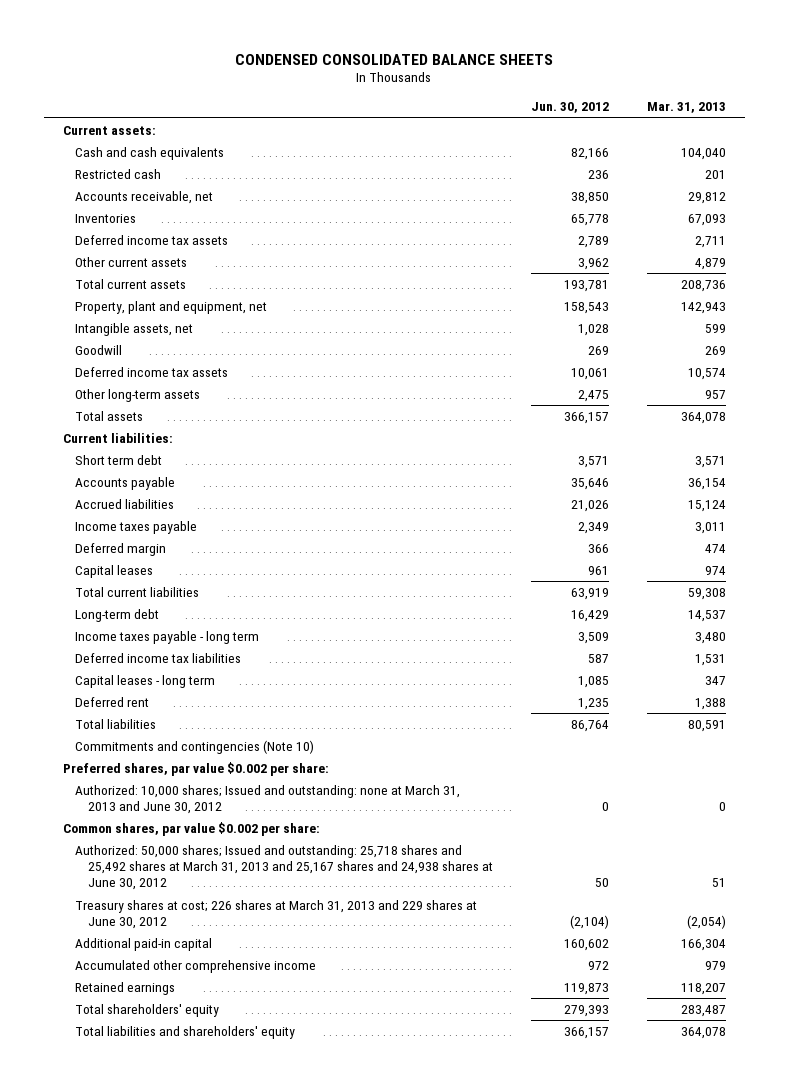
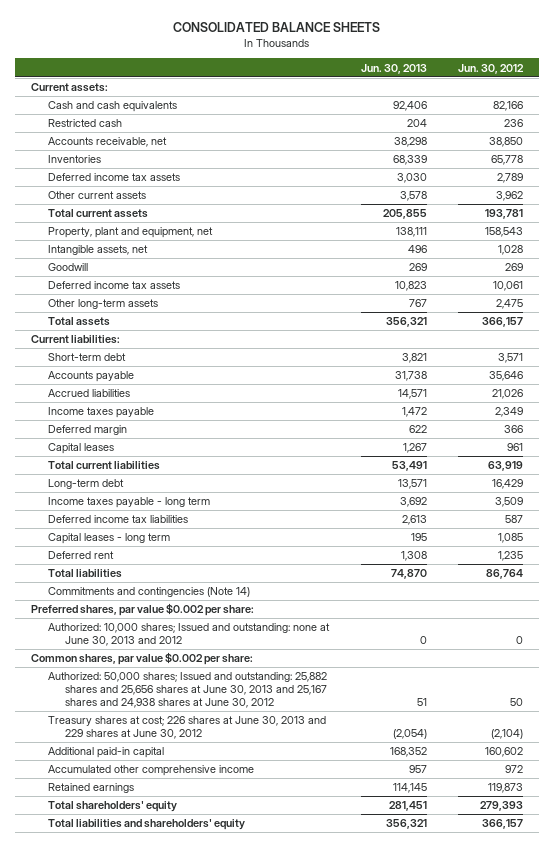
[235,53,554,65] CONDENSED CONSOLIDATED BALANCE SHEETS -> [173,22,381,33] CONSOLIDATED BALANCE SHEETS
[646,102,726,114] Mar. 31, 2013 -> none
none -> [360,63,427,74] Jun. 30, 2013
[75,454,163,465] Short term debt -> [47,353,126,362] Short-term debt
[75,739,315,754] Commitments and contingencies (Note 10) -> [47,587,250,598] Commitments and contingencies (Note 14)
[75,784,461,815] Authorized: 10,000 shares; Issued and outstanding: none at March 31, 2013 and June 30, 2012 -> [47,623,330,647] Authorized: 10,000 shares; Issued and outstanding: none at June 30, 2013 and 2012
[75,844,493,891] Authorized: 50,000 shares; Issued and outstanding: 25,718 shares and 25,492 shares at March 31, 2013 and 25,167 shares and 24,938 shares at June 30, 2012 -> [47,672,327,708] Authorized: 50,000 shares; Issued and outstanding: 25,882 shares and 25,656 shares at June 30, 2013 and 25,167 shares and 24,938 shares at June 30, 2012
[75,899,478,930] Treasury shares at cost; 226 shares at March 31, 2013 and 229 shares at June 30, 2012 -> [47,716,326,740] Treasury shares at cost; 226 shares at June 30, 2013 and 229 shares at June 30, 2012

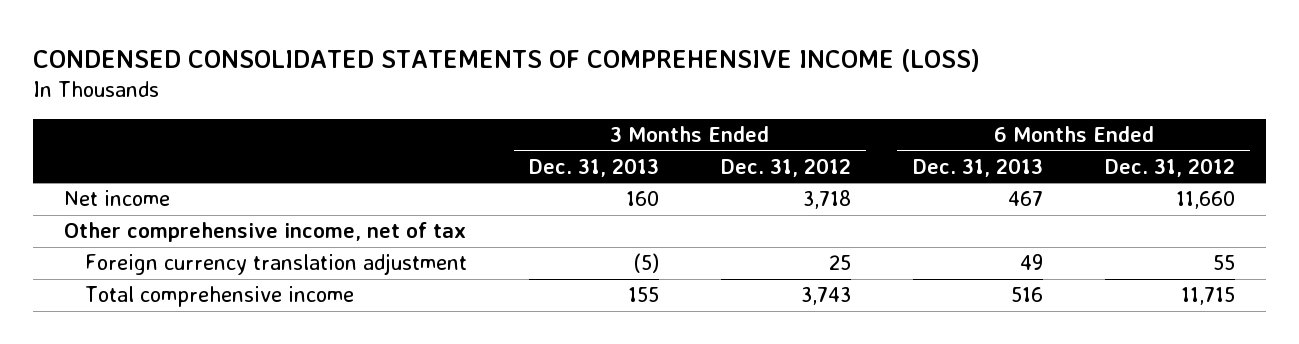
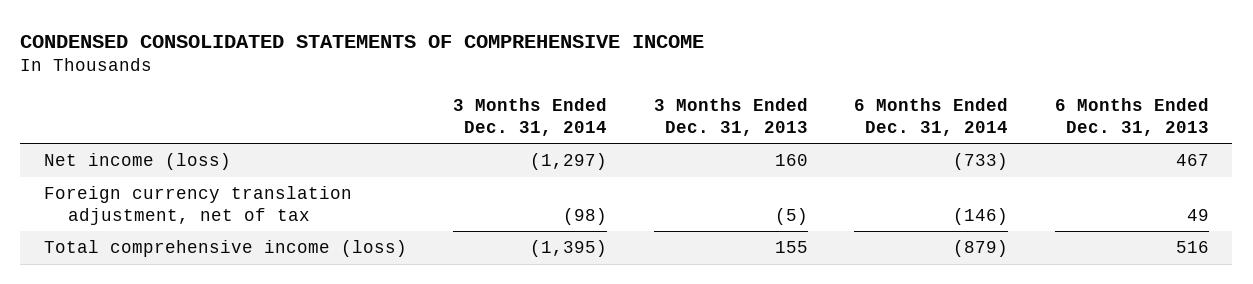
[33,48,981,72] CONDENSED CONSOLIDATED STATEMENTS OF COMPREHENSIVE INCOME (LOSS) -> [20,34,705,48] CONDENSED CONSOLIDATED STATEMENTS OF COMPREHENSIVE INCOME
[720,157,851,177] Dec. 31, 2012 -> none
[1104,157,1235,177] Dec. 31, 2012 -> none
none -> [453,98,608,136] 3 Months Ended Dec. 31, 2014
none -> [854,98,1009,136] 6 Months Ended Dec. 31, 2014
[64,222,467,243] Other comprehensive income, net of tax -> none
[64,190,171,207] Net income -> [43,153,231,171] Net income (loss)
[85,253,468,276] Foreign currency translation adjustment -> [43,186,352,225] Foreign currency translation adjustment, net of tax
[85,286,355,308] Total comprehensive income -> [43,240,407,258] Total comprehensive income (loss)

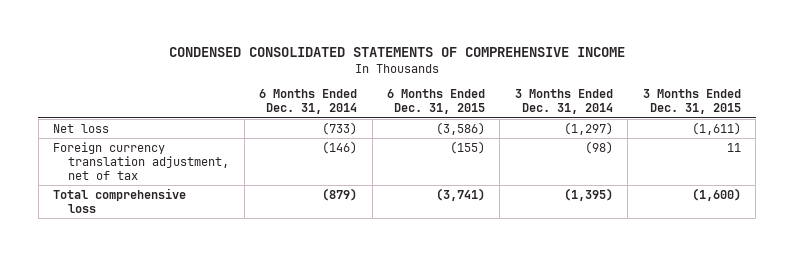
[653,98,808,136] 3 Months Ended Dec. 31, 2013 -> none
[1055,98,1210,136] 6 Months Ended Dec. 31, 2013 -> none
none -> [387,89,486,115] 6 Months Ended Dec. 31, 2015
none -> [642,89,741,115] 3 Months Ended Dec. 31, 2015
[43,153,231,171] Net income (loss) -> [53,123,110,133] Net loss
[43,240,407,258] Total comprehensive income (loss) -> [53,187,187,214] Total comprehensive loss

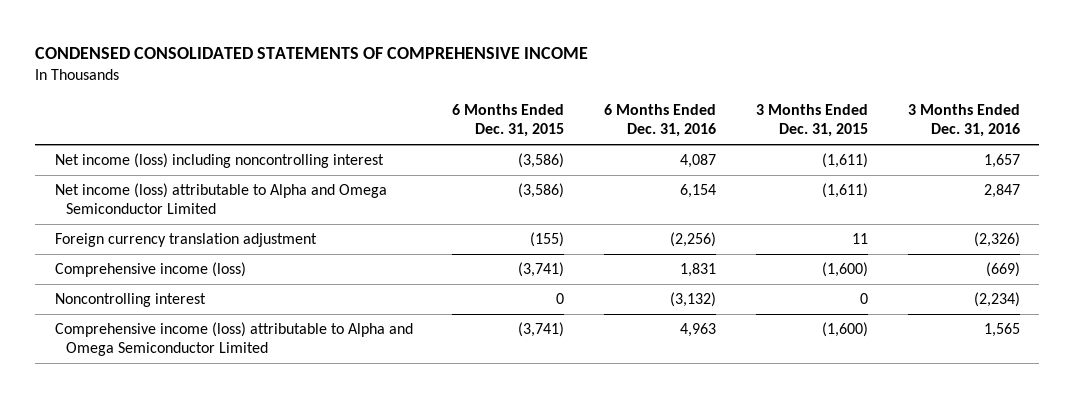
[259,89,358,115] 6 Months Ended Dec. 31, 2014 -> none
[514,89,613,115] 3 Months Ended Dec. 31, 2014 -> none
none -> [604,104,717,138] 6 Months Ended Dec. 31, 2016
none -> [907,104,1020,138] 3 Months Ended Dec. 31, 2016
none -> [54,153,384,169] Net income (loss) including noncontrolling interest
[53,123,110,133] Net loss -> [54,183,387,215] Net income (loss) attributable to Alpha and Omega Semiconductor Limited
[53,141,230,181] Foreign currency translation adjustment, net of tax -> [54,233,317,248] Foreign currency translation adjustment
none -> [54,262,246,278] Comprehensive income (loss)
none -> [54,293,206,308] Noncontrolling interest
[53,187,187,214] Total comprehensive loss -> [54,322,413,357] Comprehensive income (loss) attributable to Alpha and Omega Semiconductor Limited

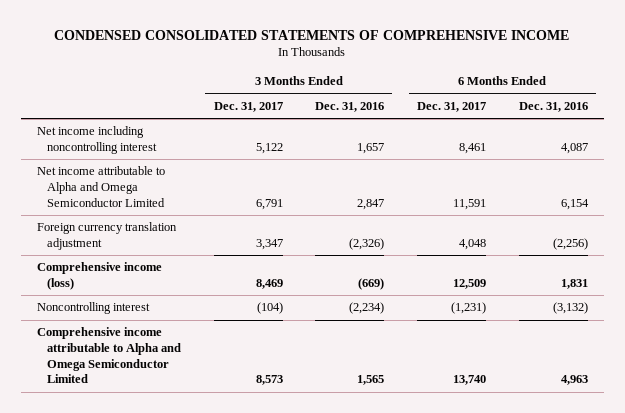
[452,104,565,138] 6 Months Ended Dec. 31, 2015 -> none
[755,104,868,138] 3 Months Ended Dec. 31, 2015 -> none
none -> [213,101,283,112] Dec. 31, 2017
none -> [416,101,486,112] Dec. 31, 2017
[54,153,384,169] Net income (loss) including noncontrolling interest -> [36,126,157,155] Net income including noncontrolling interest
[54,183,387,215] Net income (loss) attributable to Alpha and Omega Semiconductor Limited -> [36,166,165,207] Net income attributable to Alpha and Omega Semiconductor Limited
[54,322,413,357] Comprehensive income (loss) attributable to Alpha and Omega Semiconductor Limited -> [36,327,181,384] Comprehensive income attributable to Alpha and Omega Semiconductor Limited

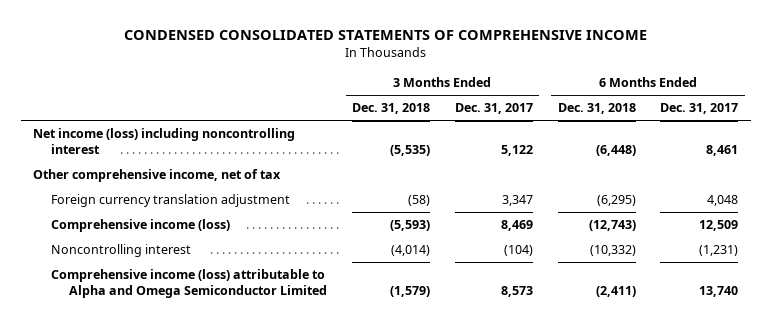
[315,101,385,112] Dec. 31, 2016 -> none
[518,101,588,112] Dec. 31, 2016 -> none
none -> [351,103,430,115] Dec. 31, 2018
none -> [557,103,636,115] Dec. 31, 2018
[36,166,165,207] Net income attributable to Alpha and Omega Semiconductor Limited -> none
[36,126,157,155] Net income including noncontrolling interest -> [33,128,296,154] Net income (loss) including noncontrolling interest
none -> [33,169,282,183] Other comprehensive income, net of tax
[36,327,181,384] Comprehensive income attributable to Alpha and Omega Semiconductor Limited -> [51,269,327,298] Comprehensive income (loss) attributable to Alpha and Omega Semiconductor Limited

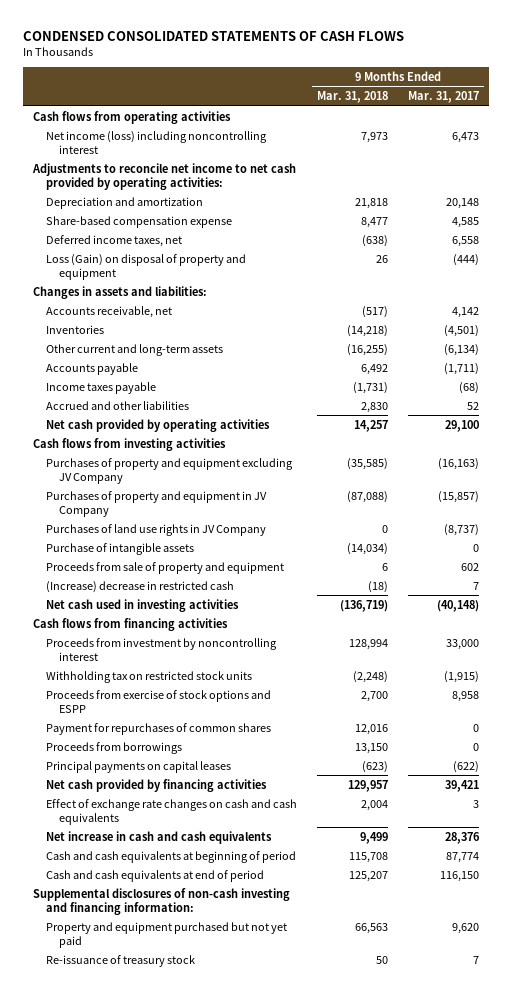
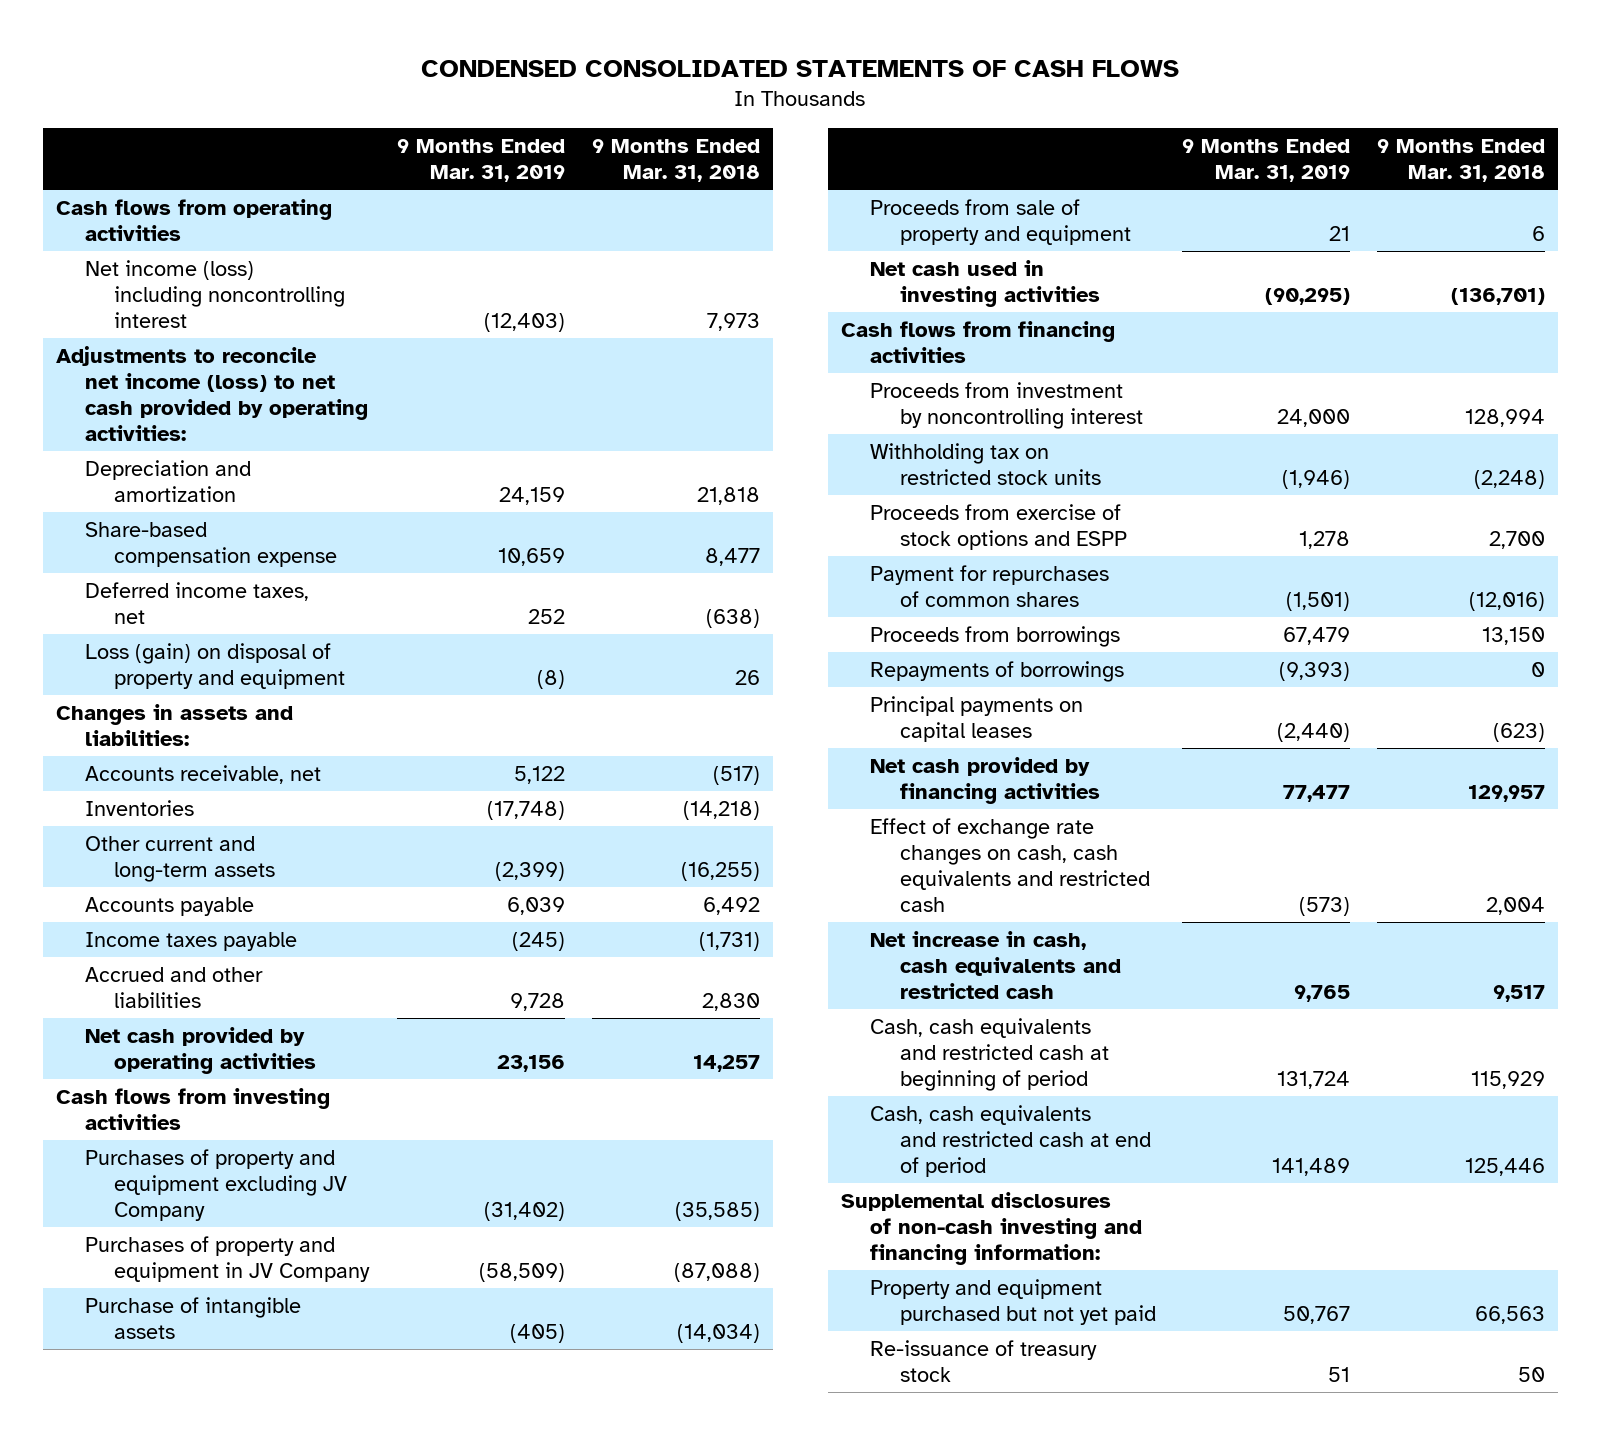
[408,90,480,103] Mar. 31, 2017 -> none
none -> [397,139,566,183] 9 Months Ended Mar. 31, 2019
[32,162,297,190] Adjustments to reconcile net income to net cash provided by operating activities: -> [55,346,369,441] Adjustments to reconcile net income (loss) to net cash provided by operating activities:
[46,253,247,280] Loss (Gain) on disposal of property and equipment -> [85,643,346,689] Loss (gain) on disposal of property and equipment
[46,523,267,536] Purchases of land use rights in JV Company -> none
[46,580,235,593] (Increase) decrease in restricted cash -> none
[340,599,389,612] (136,719) -> [1450,287,1545,305] (136,701)
[355,723,389,735] 12,016 -> [1468,591,1545,611] (12,016)
none -> [870,661,1125,683] Repayments of borrowings
[46,798,298,825] Effect of exchange rate changes on cash and cash equivalents -> [870,818,1150,912] Effect of exchange rate changes on cash, cash equivalents and restricted cash
[46,830,273,844] Net increase in cash and cash equivalents -> [870,931,1121,999] Net increase in cash, cash equivalents and restricted cash
[360,831,389,844] 9,499 -> [1492,984,1545,1002] 9,517
[46,850,297,863] Cash and cash equivalents at beginning of period -> [870,1018,1109,1091] Cash, cash equivalents and restricted cash at beginning of period
[349,851,389,863] 115,708 -> [1470,1070,1545,1089] 115,929
[46,869,265,882] Cash and cash equivalents at end of period -> [870,1105,1151,1177] Cash, cash equivalents and restricted cash at end of period
[349,870,389,882] 125,207 -> [1464,1157,1545,1176] 125,446

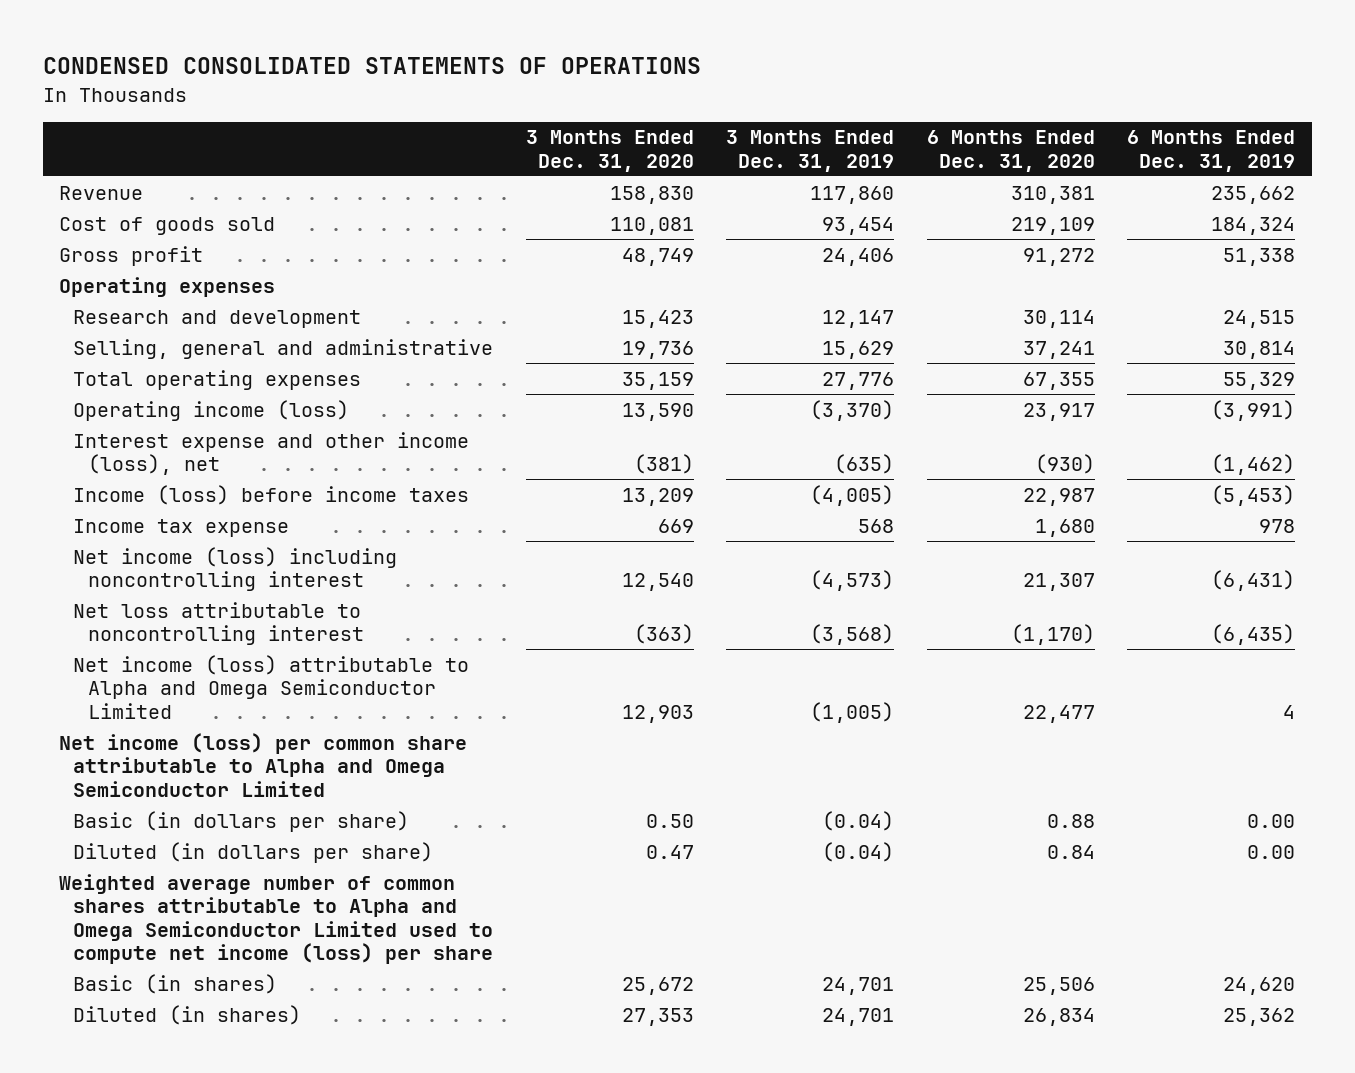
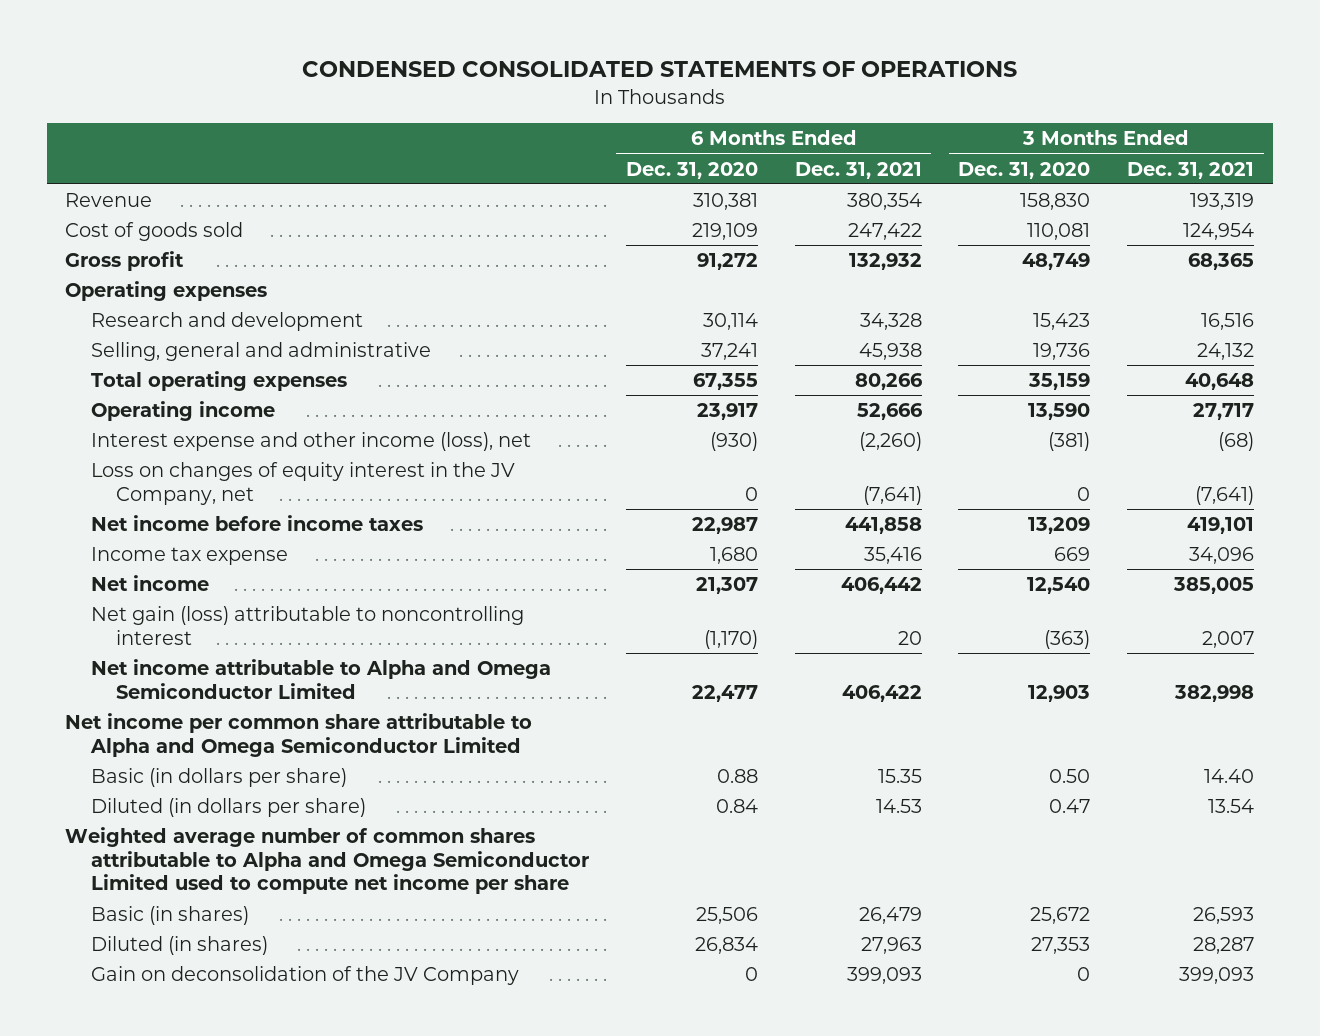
[726,130,895,172] 3 Months Ended Dec. 31, 2019 -> none
[1127,130,1296,172] 6 Months Ended Dec. 31, 2019 -> none
none -> [794,161,922,179] Dec. 31, 2021
none -> [1127,161,1255,179] Dec. 31, 2021
[73,399,350,421] Operating income (loss) -> [90,400,275,421] Operating income
none -> [90,461,515,505] Loss on changes of equity interest in the JV Company, net
[73,484,470,505] Income (loss) before income taxes -> [90,514,423,531] Net income before income taxes
[73,546,398,592] Net income (loss) including noncontrolling interest -> [90,574,209,591] Net income
[73,601,364,646] Net loss attributable to noncontrolling interest -> [90,605,524,645] Net gain (loss) attributable to noncontrolling interest
[73,654,470,719] Net income (loss) attributable to Alpha and Omega Semiconductor Limited -> [90,658,551,699] Net income attributable to Alpha and Omega Semiconductor Limited
[59,732,468,797] Net income (loss) per common share attributable to Alpha and Omega Semiconductor Limited -> [65,712,533,757] Net income per common share attributable to Alpha and Omega Semiconductor Limited
[59,873,494,965] Weighted average number of common shares attributable to Alpha and Omega Semiconductor Limited used to compute net income (loss) per share -> [65,826,589,895] Weighted average number of common shares attributable to Alpha and Omega Semiconductor Limited used to compute net income per share
none -> [90,965,519,985] Gain on deconsolidation of the JV Company

